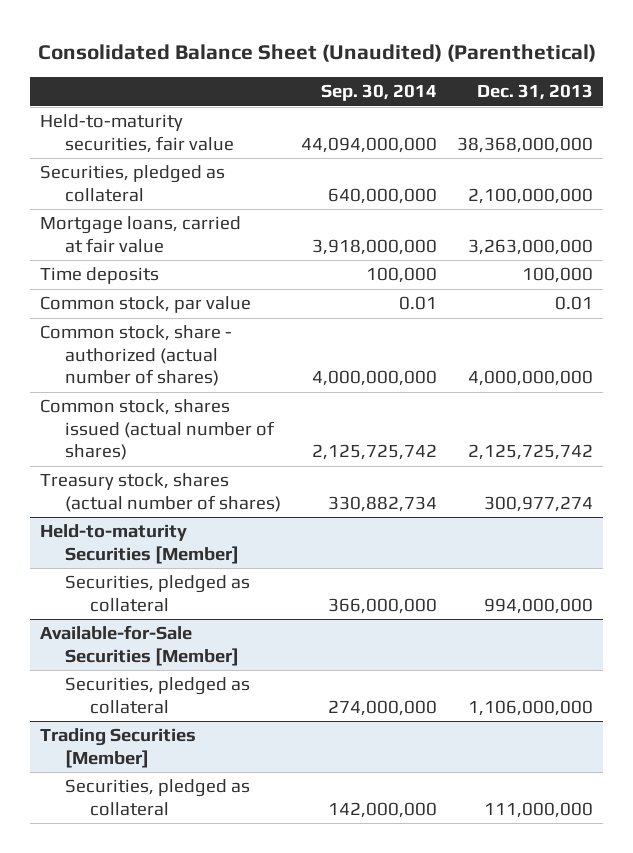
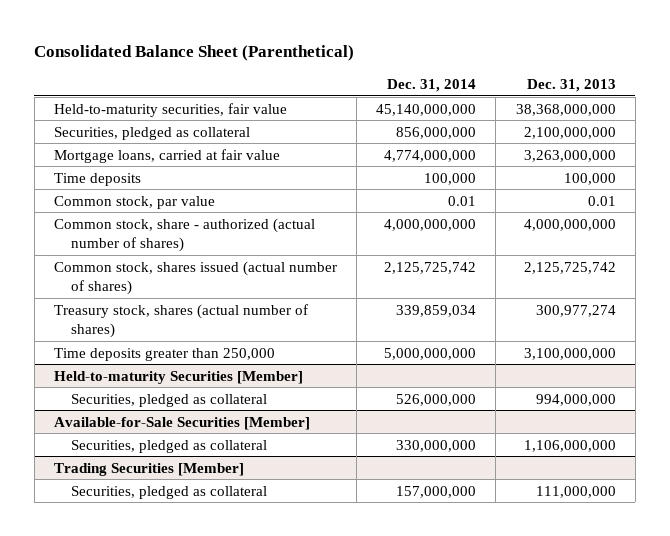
[37,43,596,62] Consolidated Balance Sheet (Unaudited) (Parenthetical) -> [34,45,355,62] Consolidated Balance Sheet (Parenthetical)
[321,84,438,102] Sep. 30, 2014 -> none
none -> [387,78,477,92] Dec. 31, 2014
none -> [53,347,275,361] Time deposits greater than 250,000

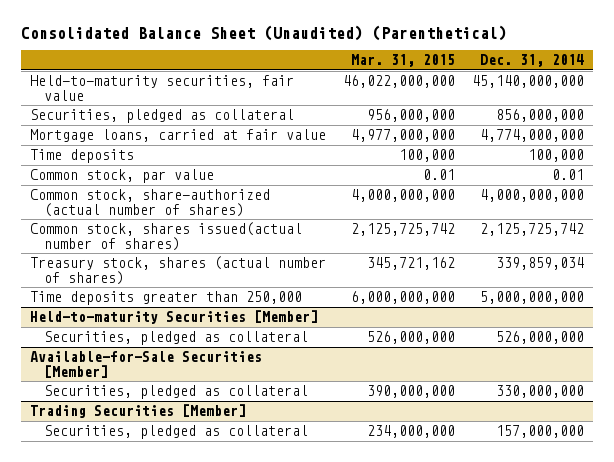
[34,45,355,62] Consolidated Balance Sheet (Parenthetical) -> [21,24,508,41] Consolidated Balance Sheet (Unaudited) (Parenthetical)
[526,78,616,92] Dec. 31, 2013 -> none
none -> [351,53,456,67] Mar. 31, 2015
[53,217,315,252] Common stock, share - authorized (actual number of shares) -> [29,188,270,217] Common stock, share-authorized (actual number of shares)
[53,260,337,295] Common stock, shares issued (actual number of shares) -> [29,221,302,251] Common stock, shares issued(actual number of shares)

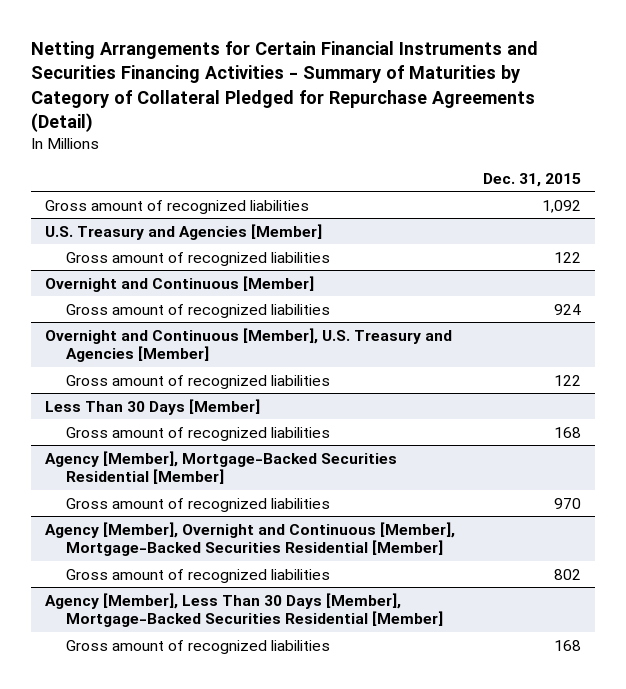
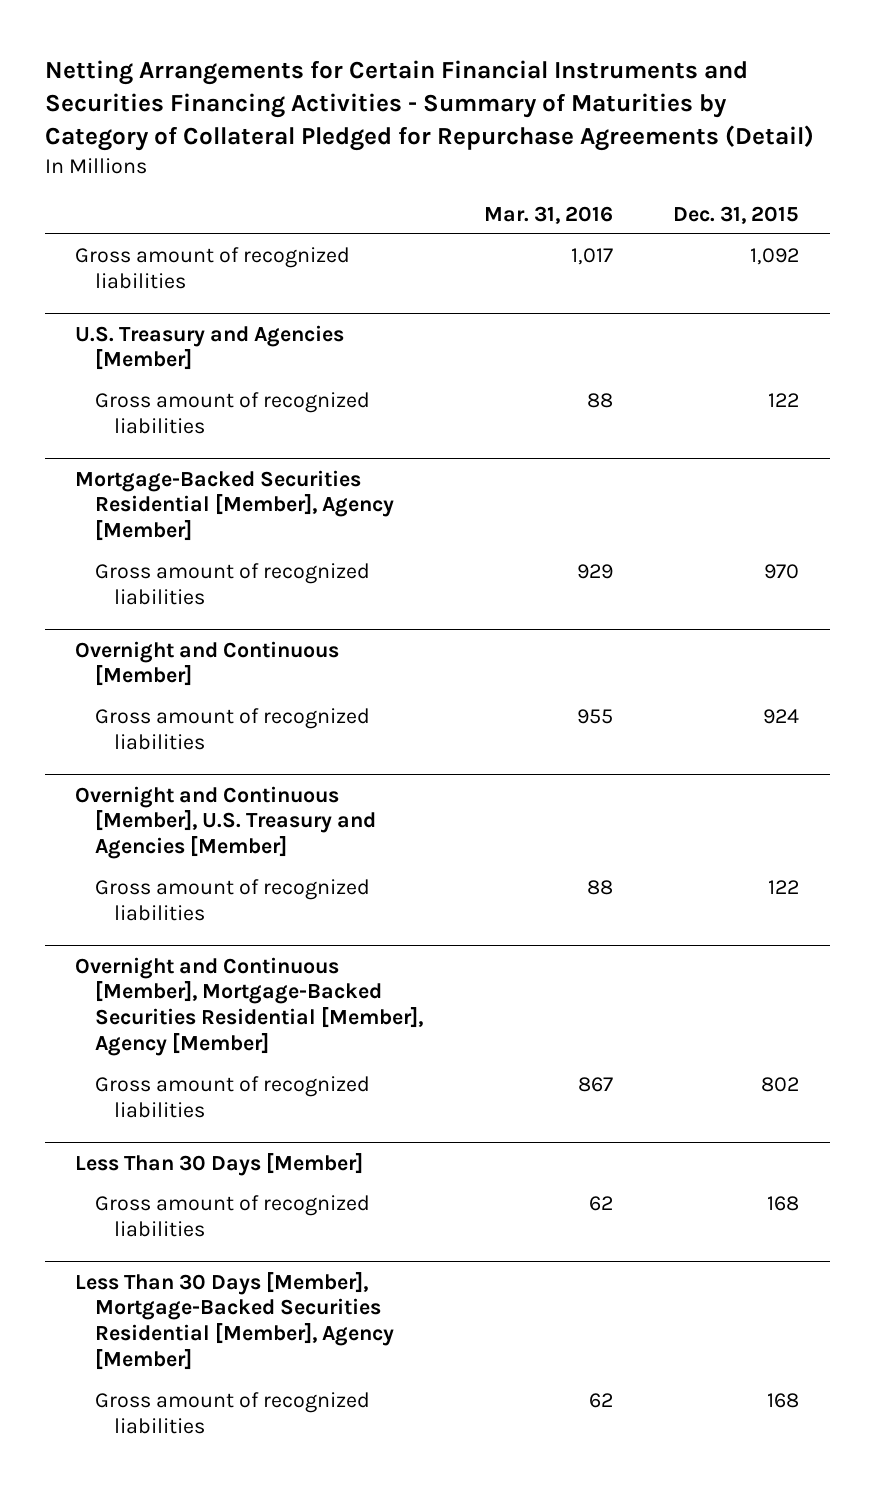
none -> [483,205,613,224] Mar. 31, 2016
none -> [75,469,394,542] Mortgage-Backed Securities Residential [Member], Agency [Member]
none -> [94,562,370,605] Gross amount of recognized liabilities
none -> [75,956,423,1057] Overnight and Continuous [Member], Mortgage-Backed Securities Residential [Member], Agency [Member]
none -> [94,1075,370,1118] Gross amount of recognized liabilities
[44,450,397,485] Agency [Member], Mortgage-Backed Securities Residential [Member] -> none
[66,497,331,512] Gross amount of recognized liabilities -> none
[44,521,455,557] Agency [Member], Overnight and Continuous [Member], Mortgage-Backed Securities Residential [Member] -> none
[66,568,331,583] Gross amount of recognized liabilities -> none
[44,592,444,628] Agency [Member], Less Than 30 Days [Member], Mortgage-Backed Securities Residential [Member] -> [75,1271,394,1371] Less Than 30 Days [Member], Mortgage-Backed Securities Residential [Member], Agency [Member]

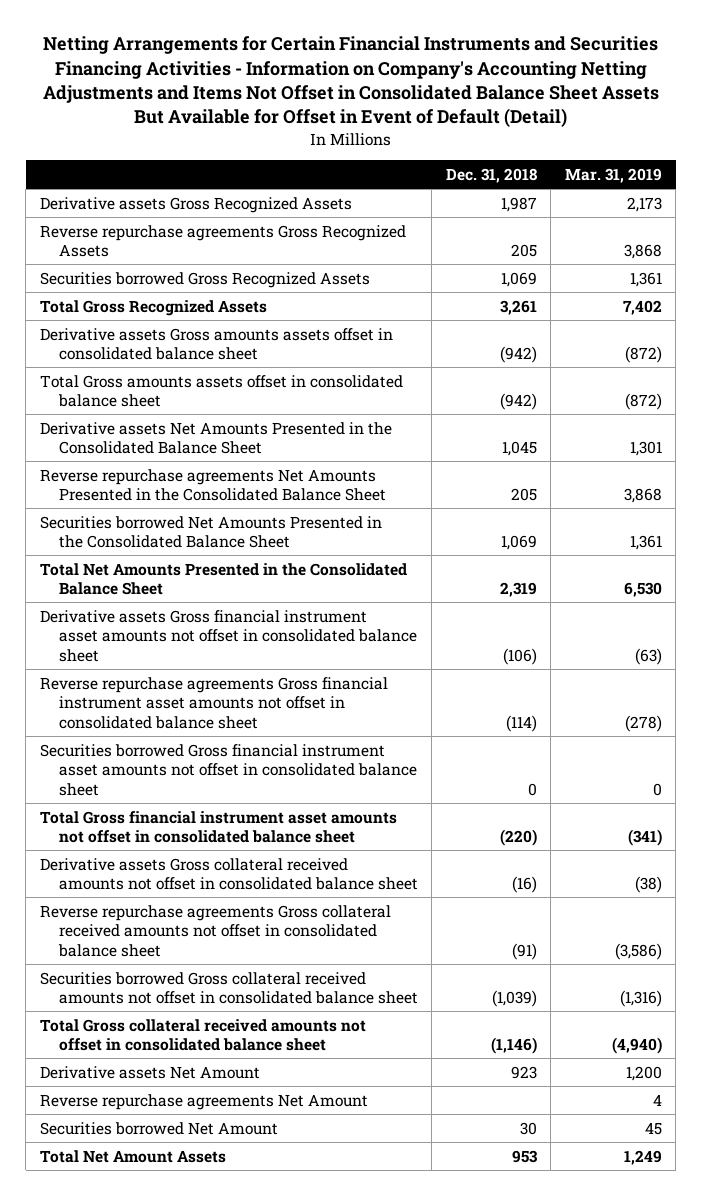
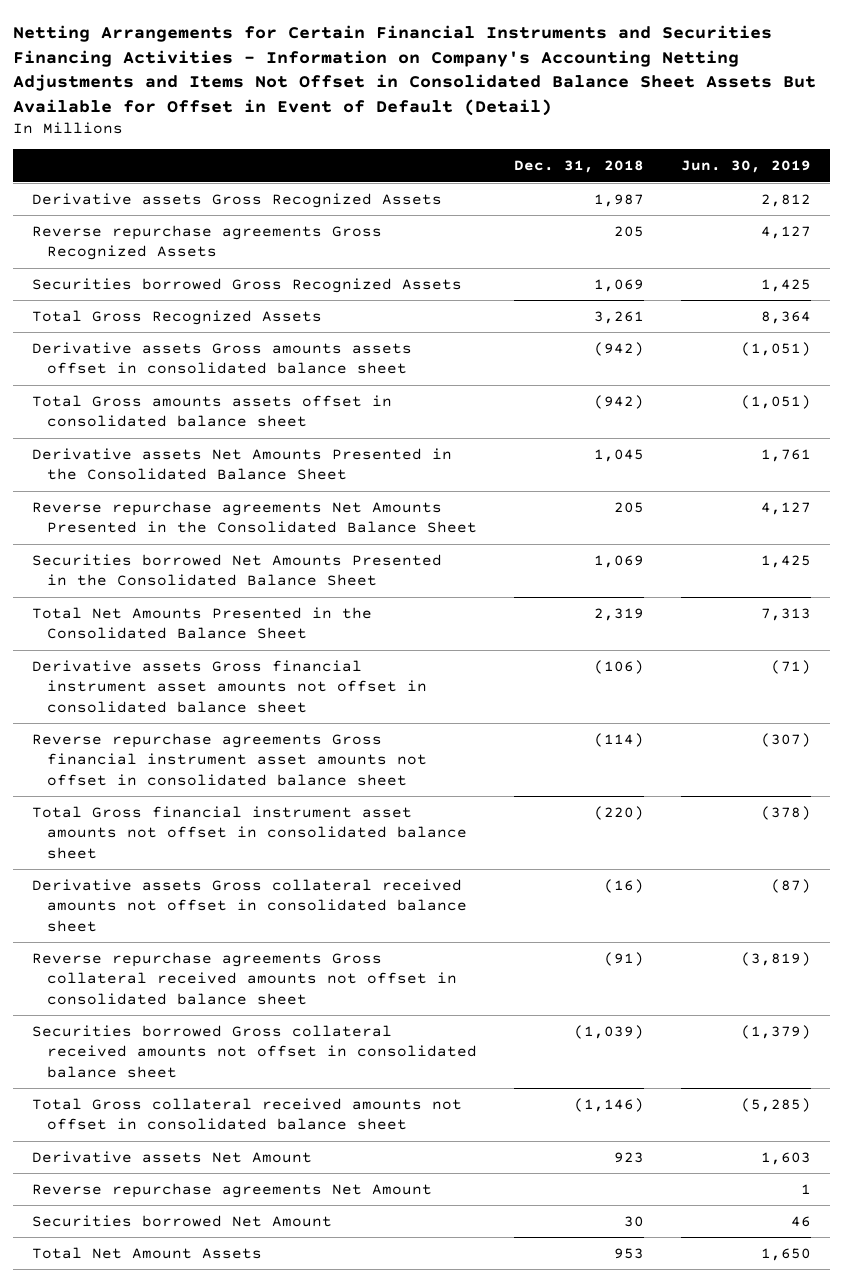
[564,167,662,183] Mar. 31, 2019 -> none
none -> [681,160,812,174] Jun. 30, 2019
[39,743,417,797] Securities borrowed Gross financial instrument asset amounts not offset in consolidated balance sheet -> none

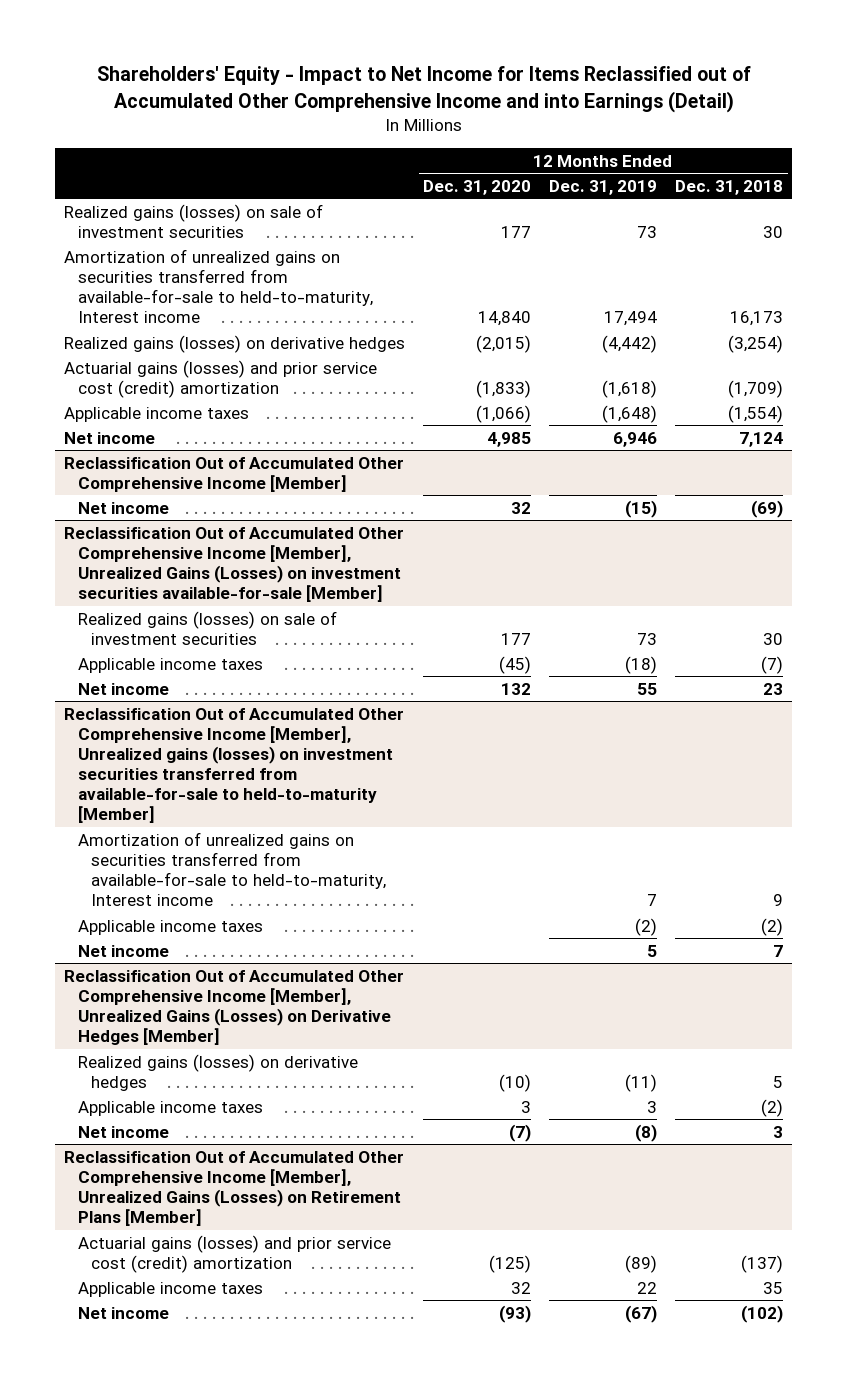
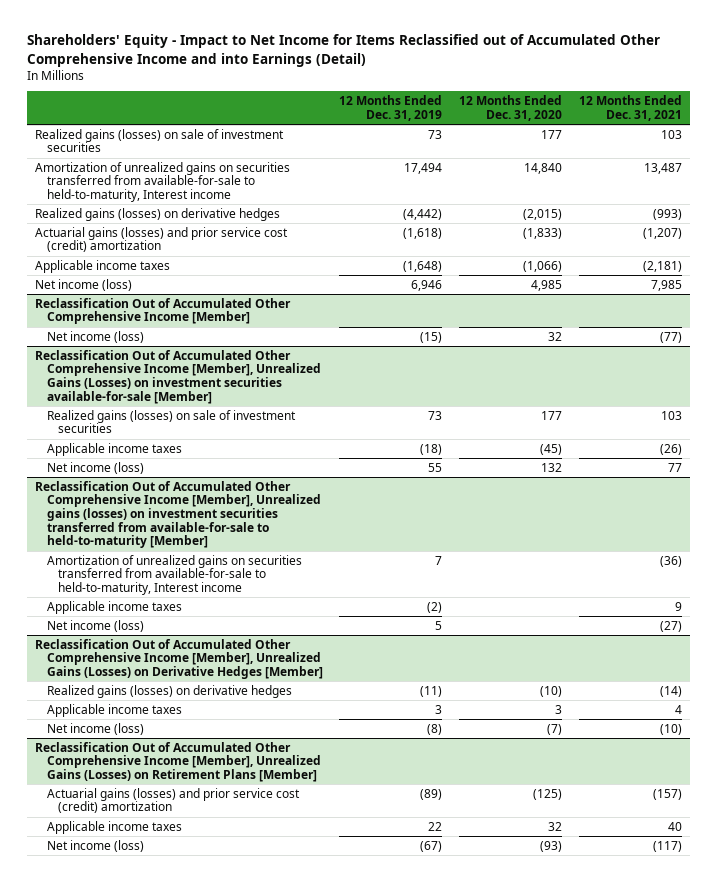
[675,179,784,195] Dec. 31, 2018 -> none
none -> [578,95,682,121] 12 Months Ended Dec. 31, 2021
[63,431,155,444] Net income -> [35,278,133,291] Net income (loss)
[77,501,169,514] Net income -> [46,330,144,343] Net income (loss)
[77,682,169,695] Net income -> [46,461,144,474] Net income (loss)
[77,944,169,957] Net income -> [46,619,144,632] Net income (loss)
[77,1125,169,1138] Net income -> [46,722,144,735] Net income (loss)
[77,1306,169,1319] Net income -> [46,839,144,852] Net income (loss)

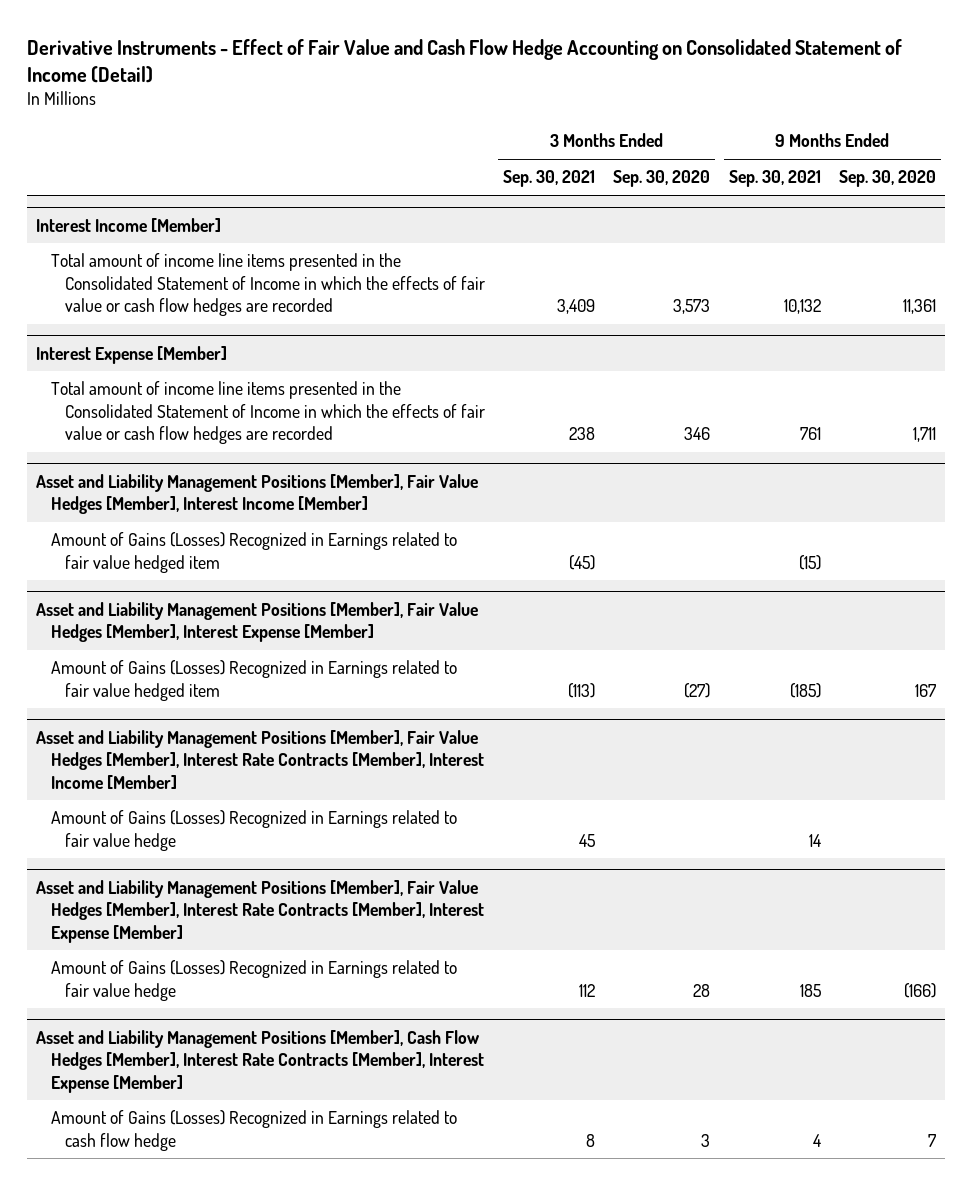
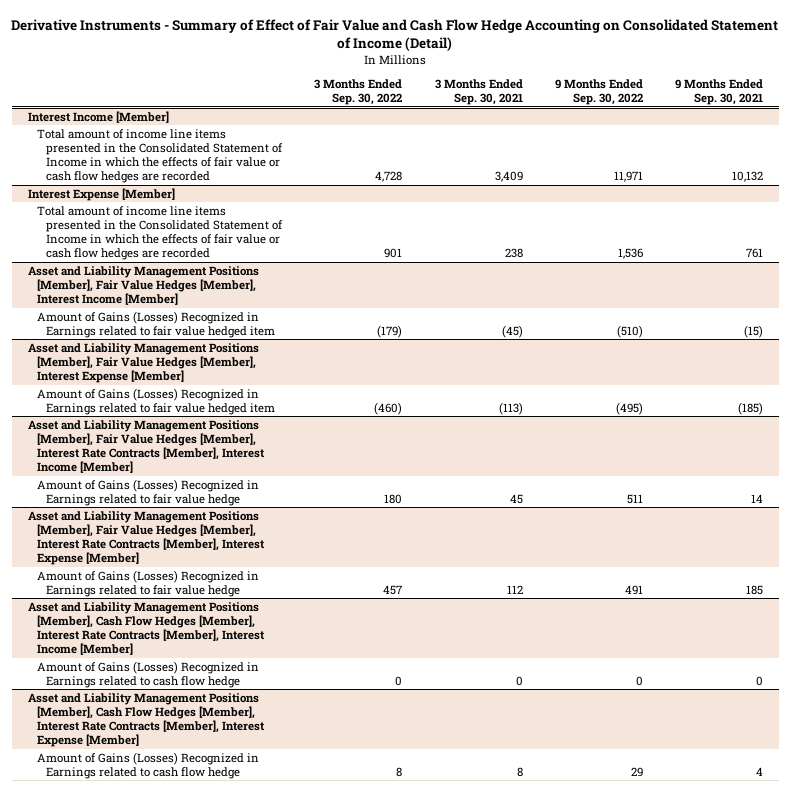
[27,38,903,83] Derivative Instruments - Effect of Fair Value and Cash Flow Hedge Accounting on Consolidated Statement of Income (Detail) -> [11,18,779,52] Derivative Instruments - Summary of Effect of Fair Value and Cash Flow Hedge Accounting on Consolidated Statement of Income (Detail)
[613,170,711,188] Sep. 30, 2020 -> none
[839,170,937,188] Sep. 30, 2020 -> none
none -> [314,79,403,106] 3 Months Ended Sep. 30, 2022
none -> [554,79,643,106] 9 Months Ended Sep. 30, 2022
none -> [27,601,266,656] Asset and Liability Management Positions [Member], Cash Flow Hedges [Member], Interest Rate Contracts [Member], Interest Income [Member]
none -> [37,660,260,688] Amount of Gains (Losses) Recognized in Earnings related to cash flow hedge

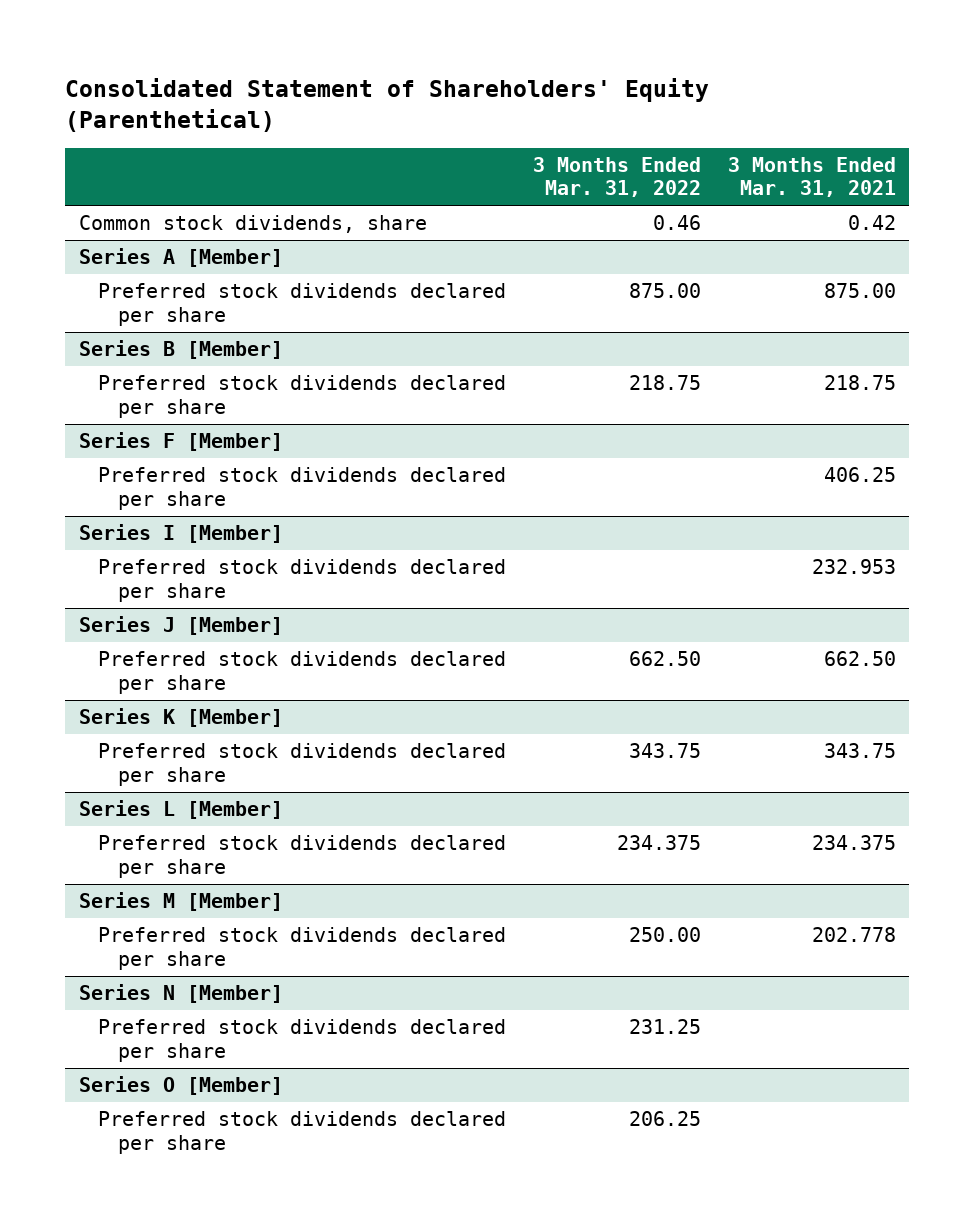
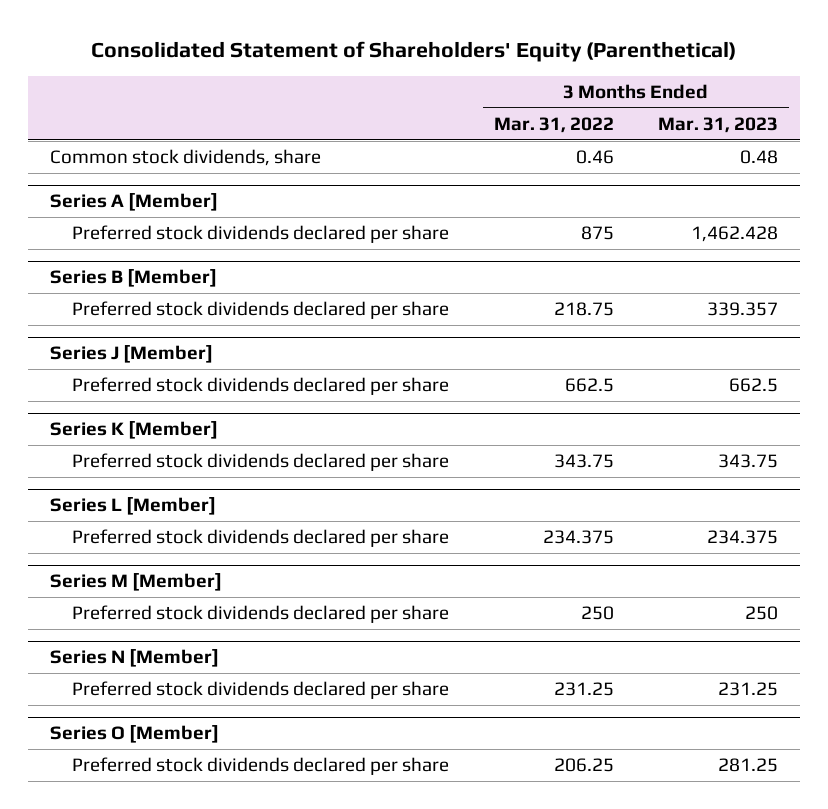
[727,156,896,198] 3 Months Ended Mar. 31, 2021 -> none
none -> [658,117,779,134] Mar. 31, 2023
[629,283,702,299] 875.00 -> [580,226,614,241] 875
[78,432,283,452] Series F [Member] -> none
[98,467,507,510] Preferred stock dividends declared per share -> none
[78,524,283,544] Series I [Member] -> none
[98,559,507,602] Preferred stock dividends declared per share -> none
[629,651,702,667] 662.50 -> [564,378,614,393] 662.5
[629,927,702,943] 250.00 -> [580,606,614,621] 250

